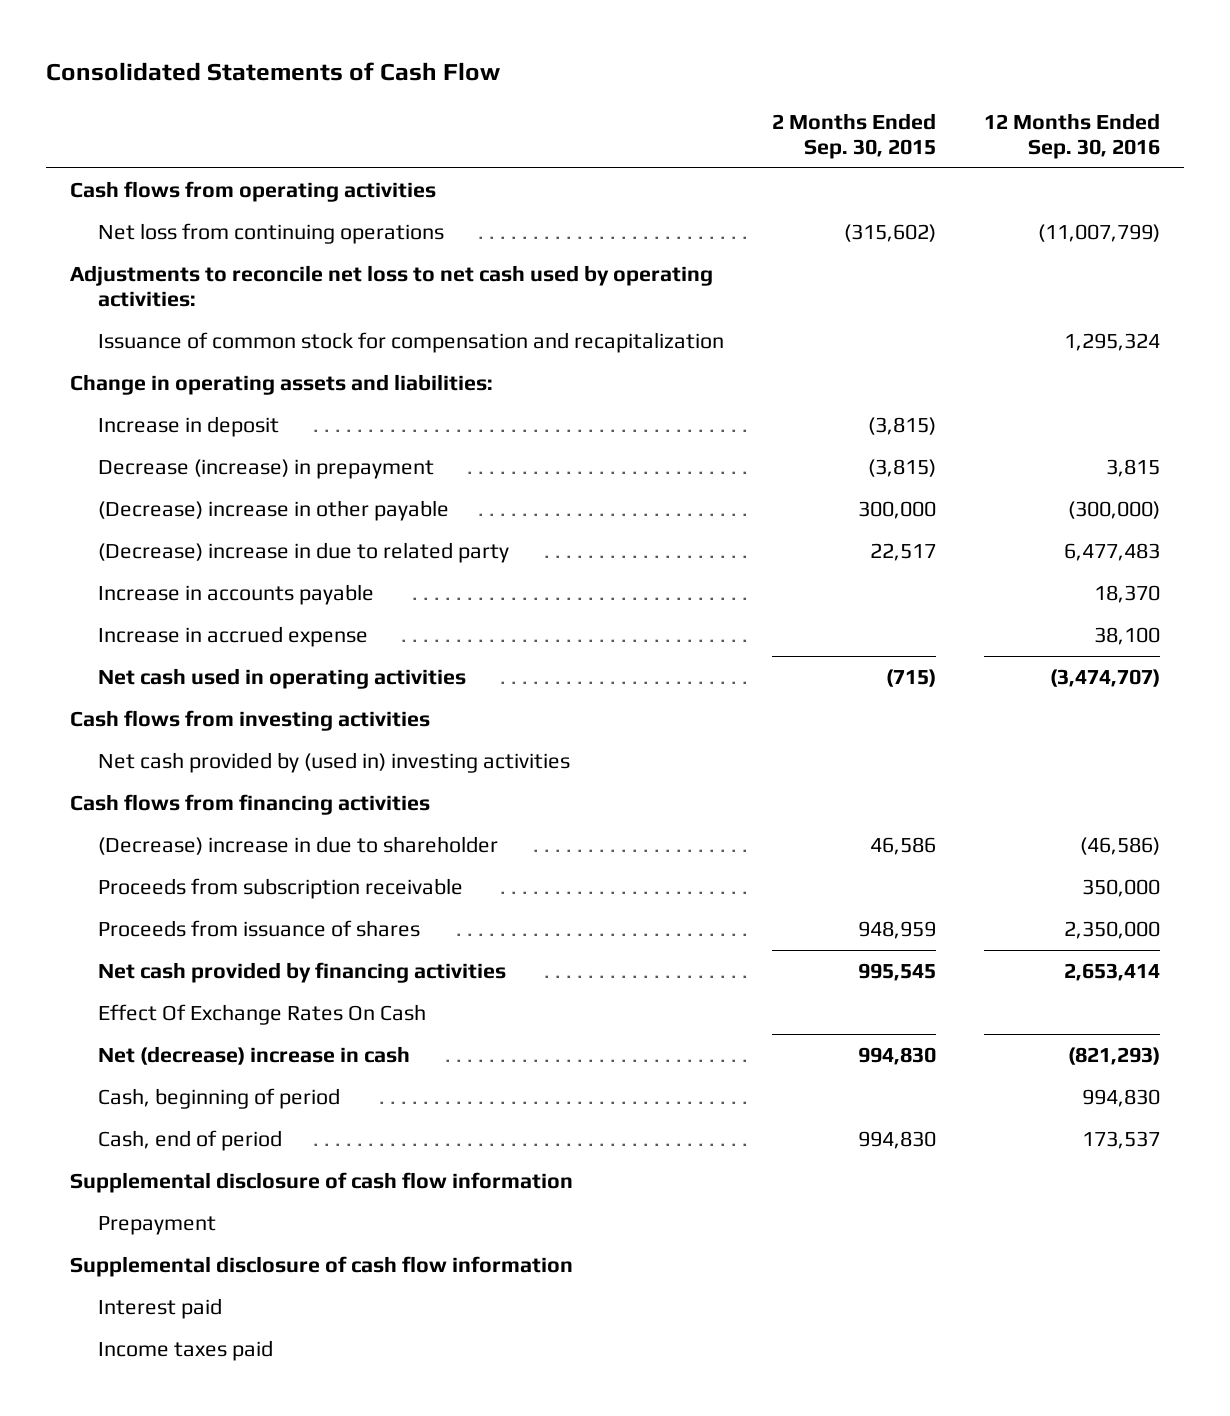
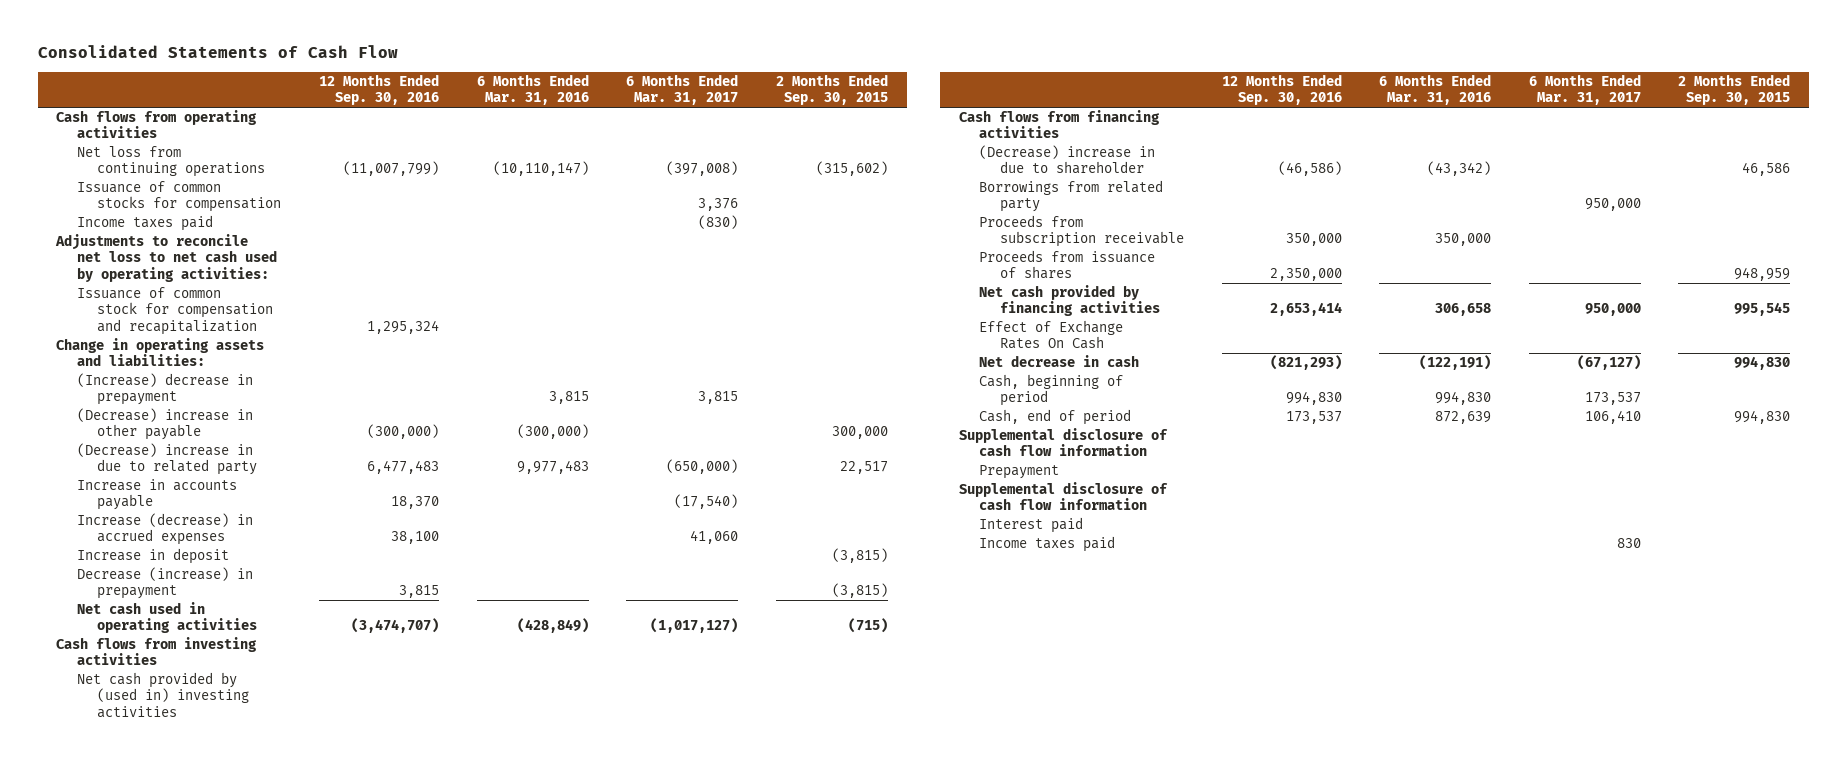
none -> [476,74,589,106] 6 Months Ended Mar. 31, 2016
none -> [626,74,739,106] 6 Months Ended Mar. 31, 2017
none -> [76,181,282,213] Issuance of common stocks for compensation
none -> [76,215,213,232] Income taxes paid
none -> [76,373,253,406] (Increase) decrease in prepayment
[98,625,369,647] Increase in accrued expense -> [76,513,253,546] Increase (decrease) in accrued expenses
[98,415,280,437] Increase in deposit -> [76,548,229,565] Increase in deposit
[98,458,435,479] Decrease (increase) in prepayment -> [76,567,253,600] Decrease (increase) in prepayment
none -> [979,180,1164,213] Borrowings from related party
[98,1003,427,1025] Effect Of Exchange Rates On Cash -> [979,320,1124,350] Effect of Exchange Rates On Cash
[98,1045,411,1065] Net (decrease) increase in cash -> [979,355,1140,368] Net decrease in cash

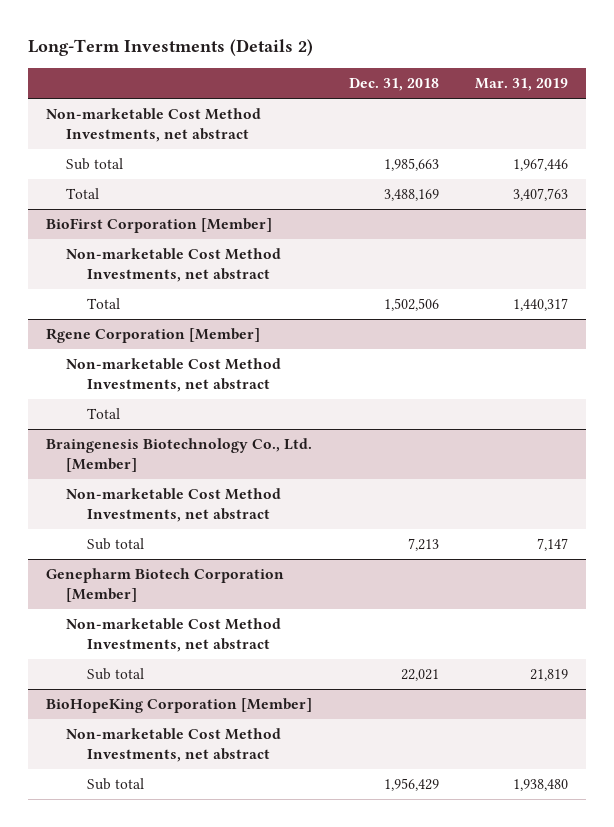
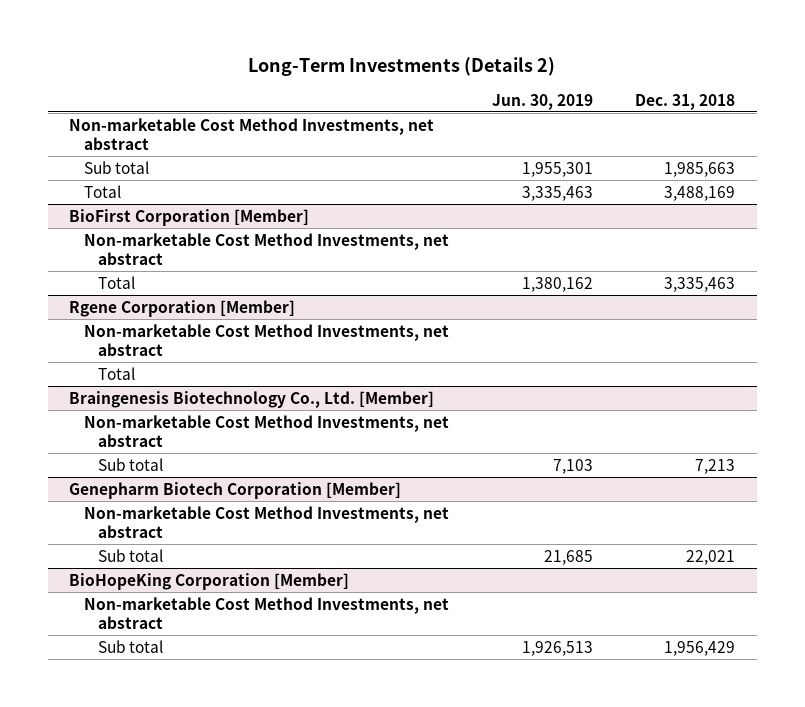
[475,78,569,92] Mar. 31, 2019 -> none
none -> [491,93,593,110] Jun. 30, 2019
[383,298,439,312] 1,502,506 -> [664,276,736,292] 3,335,463

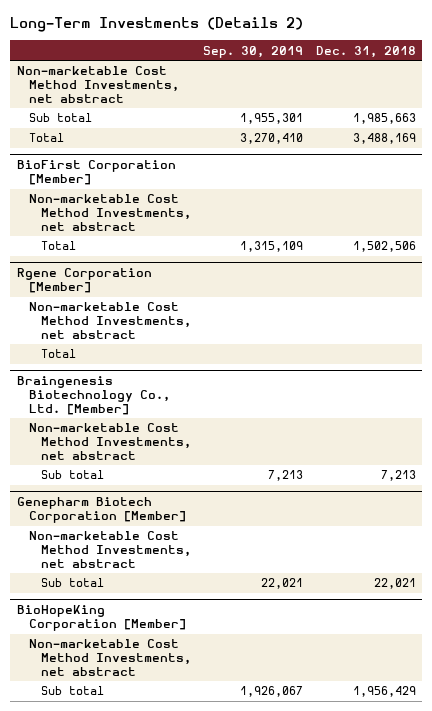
[491,93,593,110] Jun. 30, 2019 -> none
none -> [203,45,304,58] Sep. 30, 2019
[664,276,736,292] 3,335,463 -> [352,241,416,253] 1,502,506

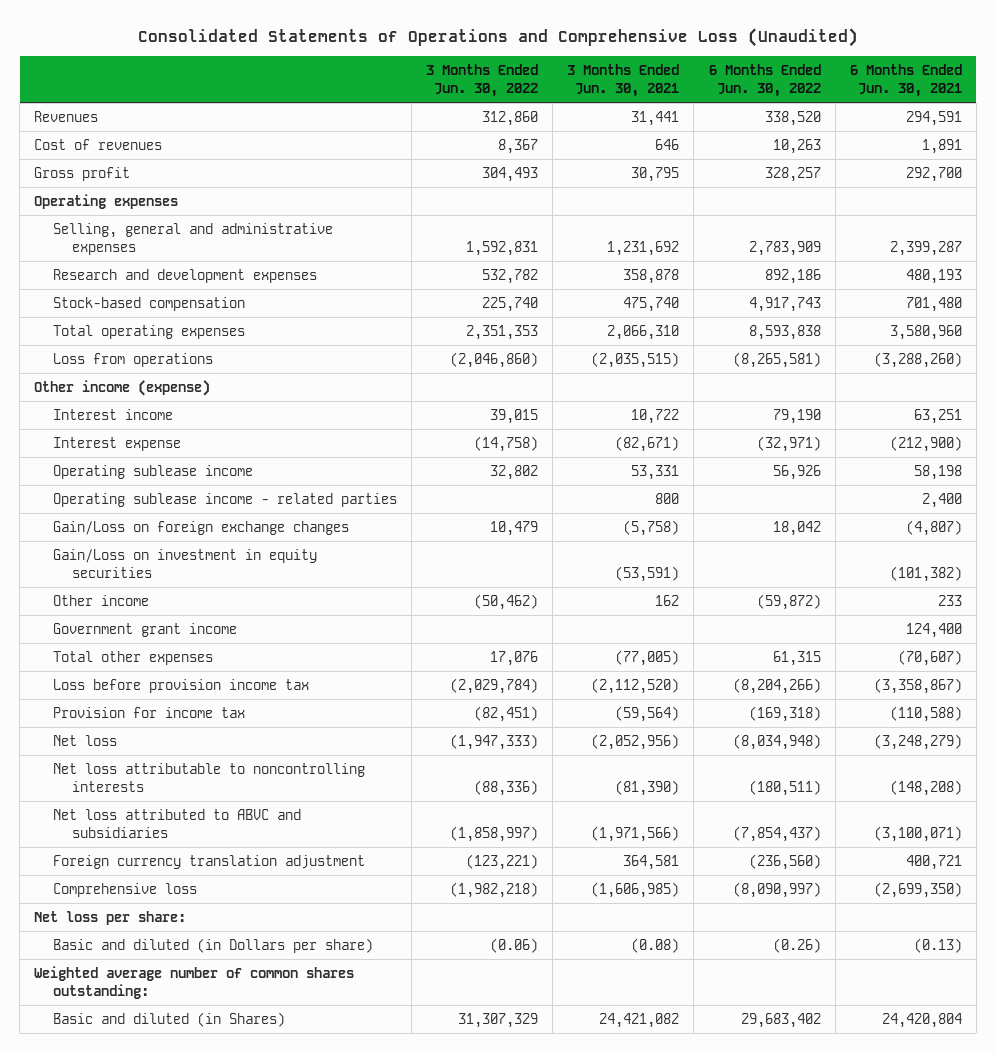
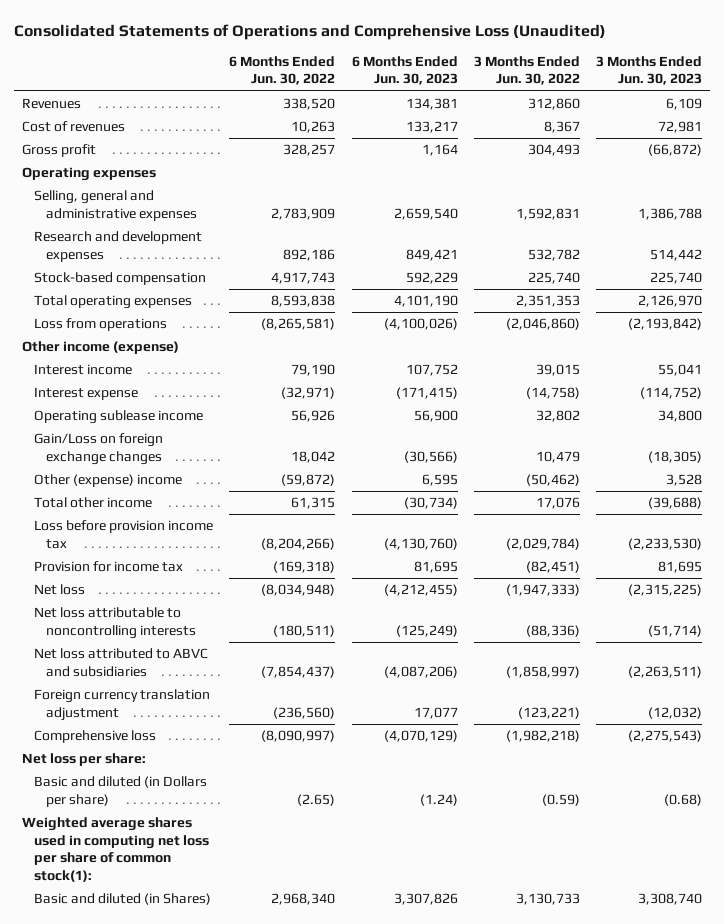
[567,63,680,98] 3 Months Ended Jun. 30, 2021 -> none
[849,63,962,98] 6 Months Ended Jun. 30, 2021 -> none
none -> [351,55,458,86] 6 Months Ended Jun. 30, 2023
none -> [596,55,703,86] 3 Months Ended Jun. 30, 2023
[53,493,398,508] Operating sublease income - related parties -> none
[53,549,318,579] Gain/Loss on investment in equity securities -> none
[53,623,238,638] Government grant income -> none
[53,595,150,607] Other income -> [34,474,183,488] Other (expense) income
[53,651,214,666] Total other expenses -> [34,497,153,509] Total other income
[490,938,539,954] (0.06) -> [541,793,580,806] (0.59)
[772,938,821,954] (0.26) -> [297,793,336,806] (2.65)
[34,966,355,1000] Weighted average number of common shares outstanding: -> [22,817,210,882] Weighted average shares used in computing net loss per share of common stock(1):
[458,1013,539,1029] 31,307,329 -> [515,893,580,906] 3,130,733
[740,1013,821,1029] 29,683,402 -> [271,893,336,906] 2,968,340

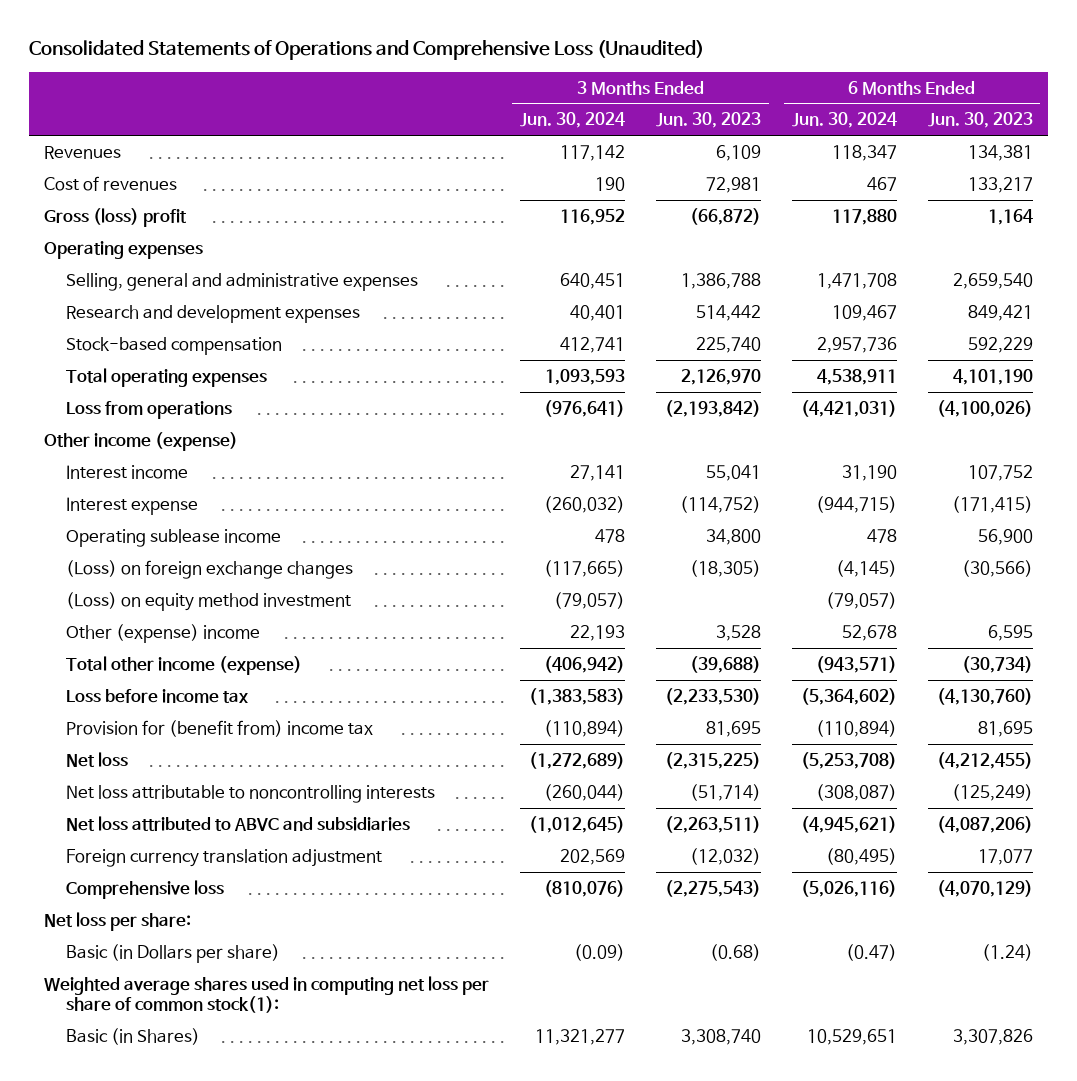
[229,55,336,86] 6 Months Ended Jun. 30, 2022 -> none
[473,55,580,86] 3 Months Ended Jun. 30, 2022 -> none
none -> [520,112,626,129] Jun. 30, 2024
none -> [791,112,897,129] Jun. 30, 2024
[22,144,97,158] Gross profit -> [44,207,188,227] Gross (loss) profit
[34,433,164,465] Gain/Loss on foreign exchange changes -> [65,559,353,579] (Loss) on foreign exchange changes
none -> [65,591,351,611] (Loss) on equity method investment
[34,497,153,509] Total other income -> [65,655,302,675] Total other income (expense)
[34,520,214,549] Loss before provision income tax -> [65,688,248,703] Loss before income tax
[34,561,184,573] Provision for income tax -> [65,719,373,737] Provision for (benefit from) income tax
[34,776,208,807] Basic and diluted (in Dollars per share) -> [65,943,280,963] Basic (in Dollars per share)
[34,893,212,906] Basic and diluted (in Shares) -> [65,1027,200,1045] Basic (in Shares)

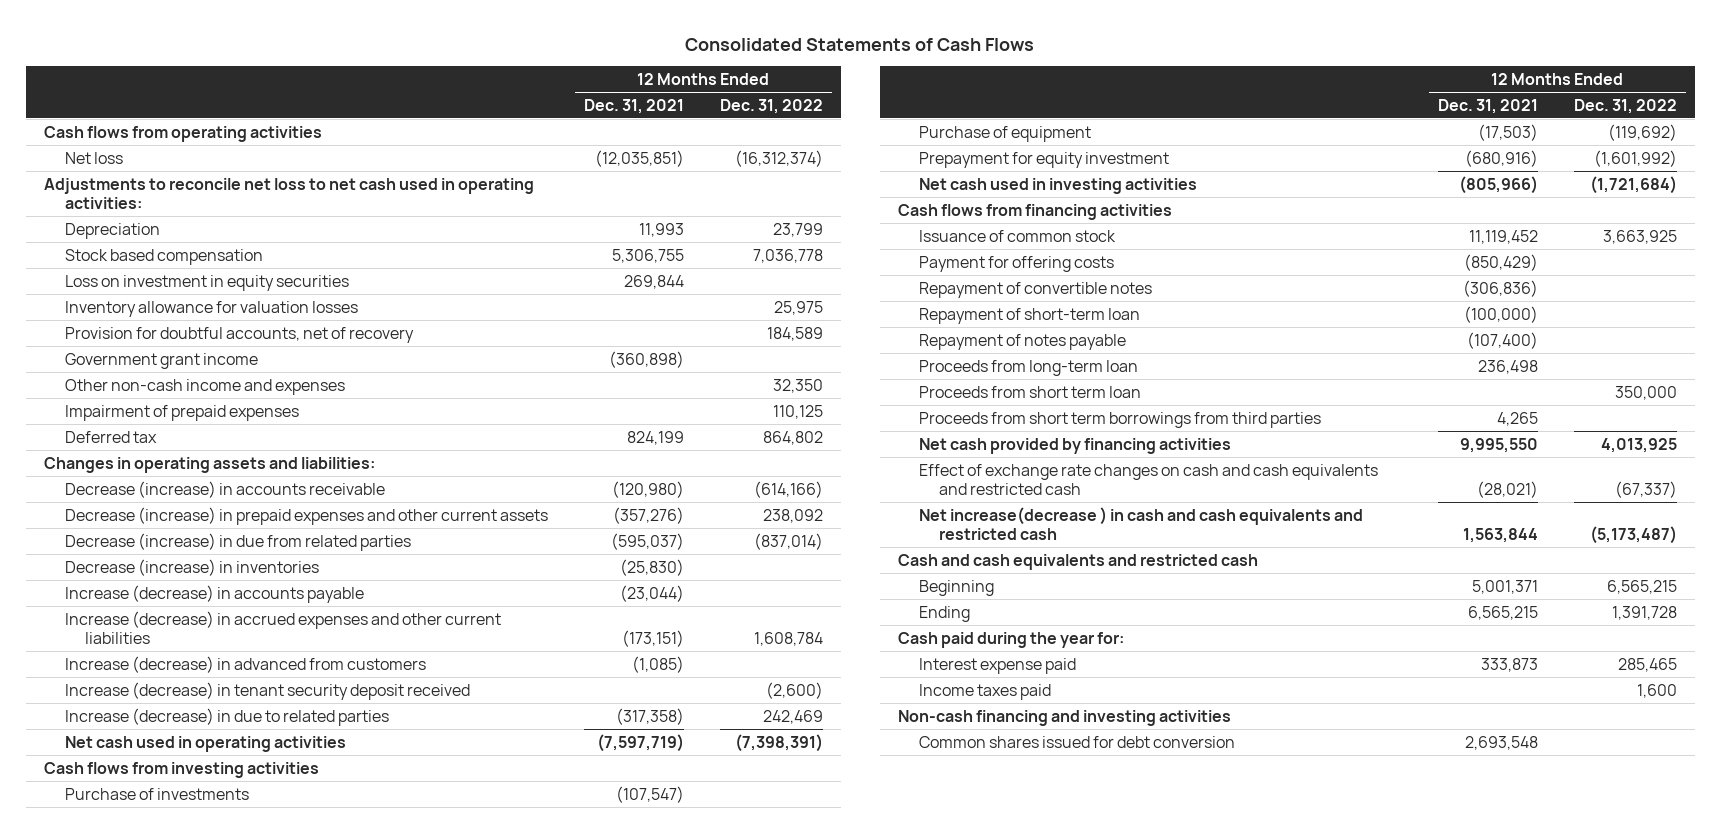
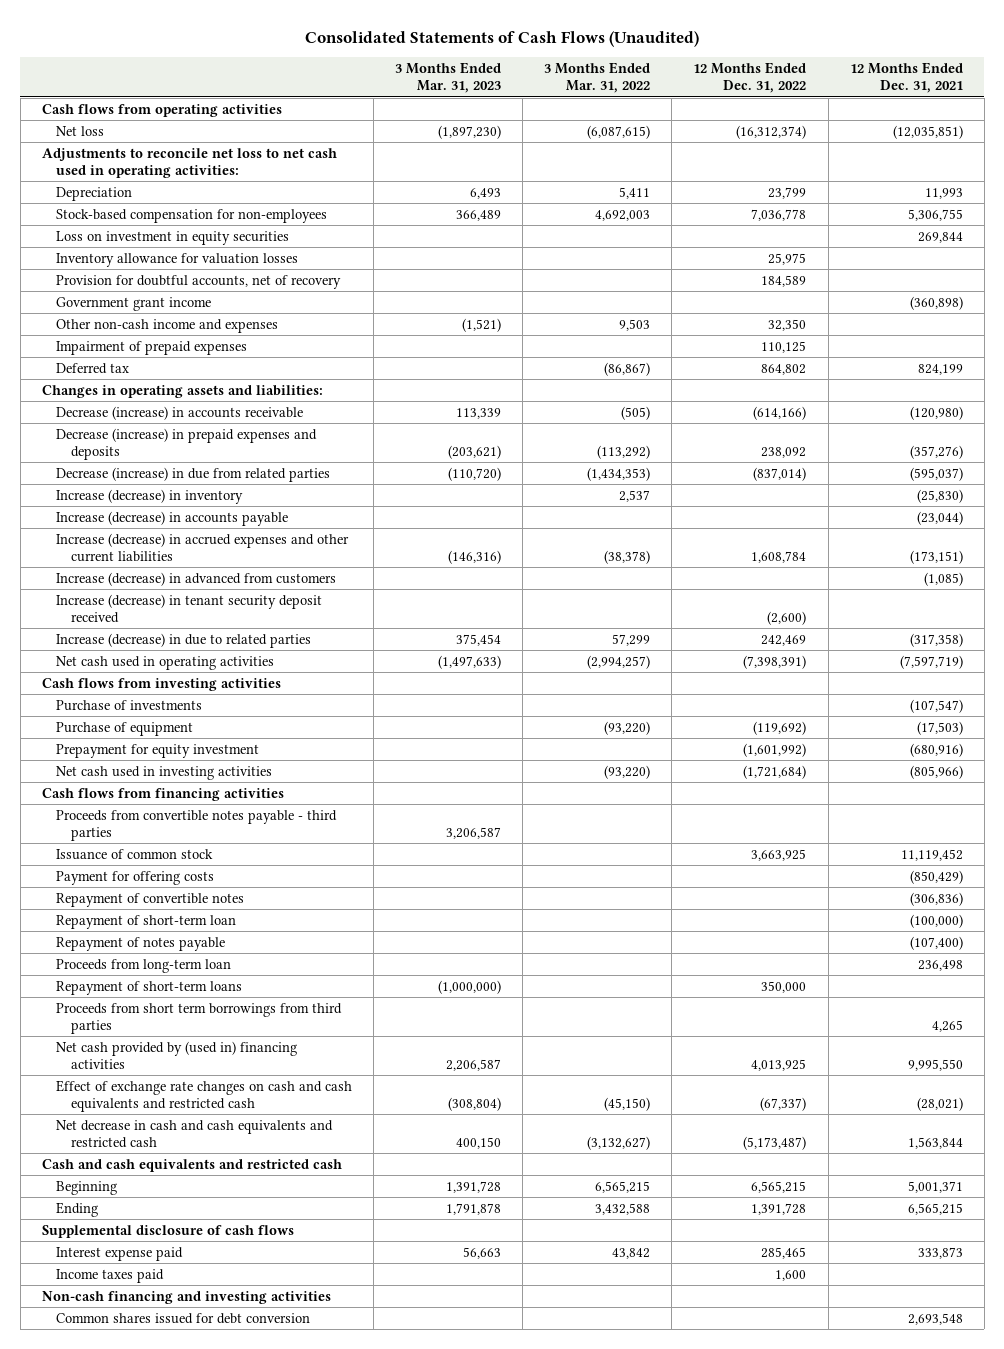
[685,37,1035,51] Consolidated Statements of Cash Flows -> [305,30,700,47] Consolidated Statements of Cash Flows (Unaudited)
none -> [395,62,502,94] 3 Months Ended Mar. 31, 2023
none -> [544,62,651,94] 3 Months Ended Mar. 31, 2022
[64,248,263,265] Stock based compensation -> [56,208,328,223] Stock-based compensation for non-employees
[64,506,548,525] Decrease (increase) in prepaid expenses and other current assets -> [56,427,318,460] Decrease (increase) in prepaid expenses and deposits
[64,558,319,576] Decrease (increase) in inventories -> [56,488,244,504] Increase (decrease) in inventory
none -> [56,809,338,841] Proceeds from convertible notes payable - third parties
[918,385,1141,398] Proceeds from short term loan -> none
none -> [56,980,243,995] Repayment of short-term loans
[918,437,1231,454] Net cash provided by financing activities -> [56,1040,298,1069] Net cash provided by (used in) financing activities
[918,506,1363,540] Net increase(decrease ) in cash and cash equivalents and restricted cash -> [56,1119,334,1148] Net decrease in cash and cash equivalents and restricted cash
[898,631,1125,648] Cash paid during the year for: -> none
none -> [41,1224,294,1238] Supplemental disclosure of cash flows

